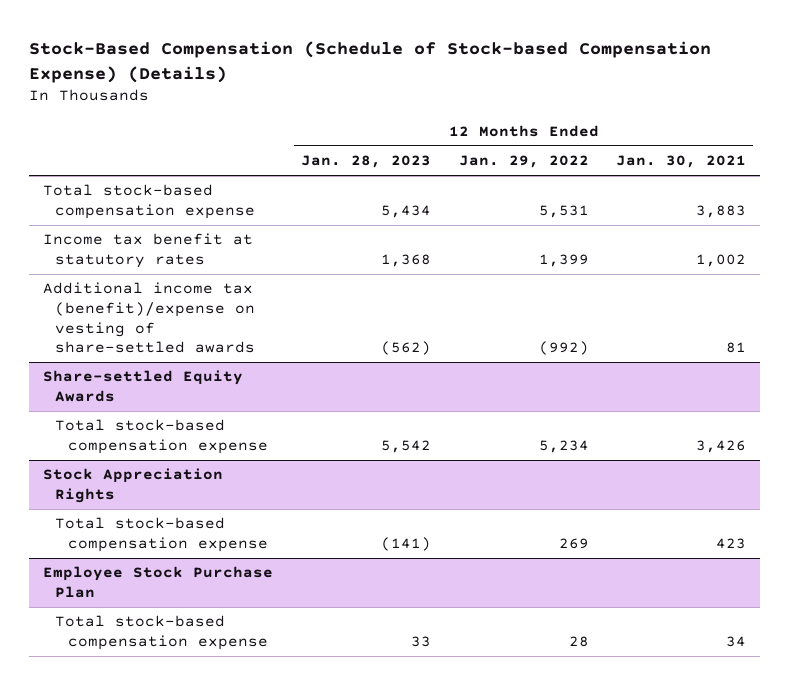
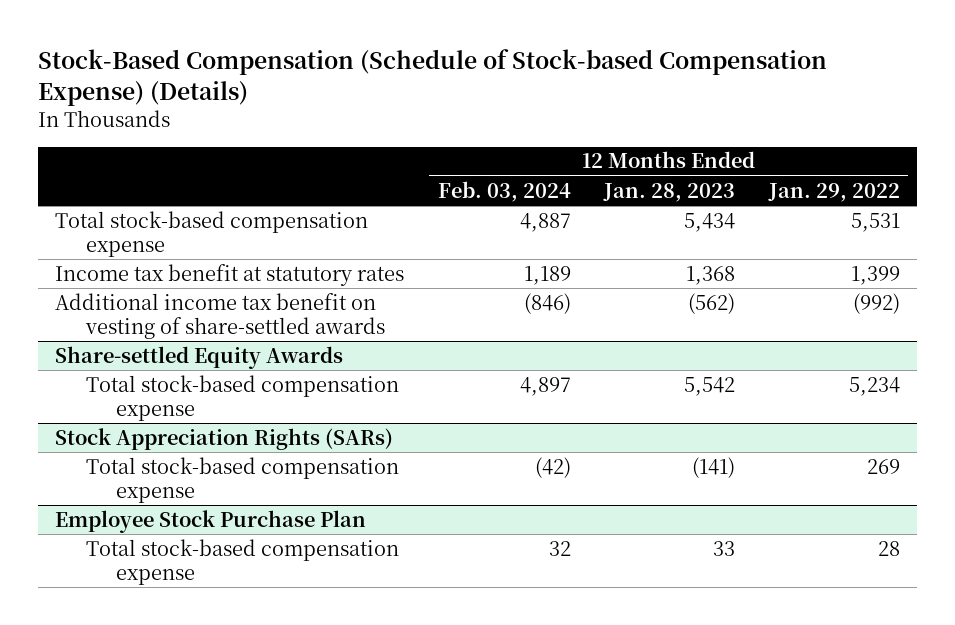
[616,155,747,169] Jan. 30, 2021 -> none
none -> [437,180,571,202] Feb. 03, 2024
[42,282,256,354] Additional income tax (benefit)/expense on vesting of share-settled awards -> [55,292,385,339] Additional income tax benefit on vesting of share-settled awards
[42,468,223,504] Stock Appreciation Rights -> [55,427,394,450] Stock Appreciation Rights (SARs)

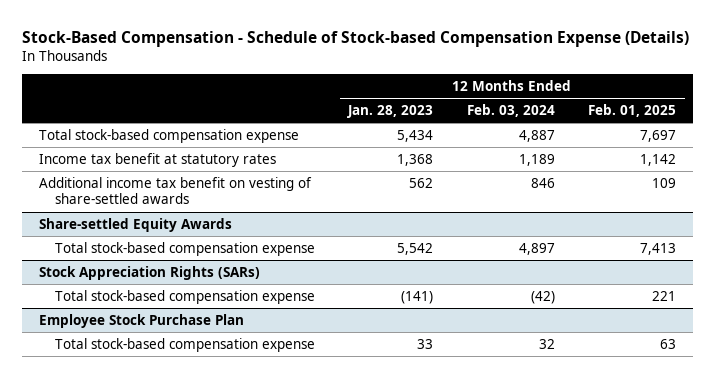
[38,49,828,106] Stock-Based Compensation (Schedule of Stock-based Compensation Expense) (Details) -> [21,30,689,47] Stock-Based Compensation - Schedule of Stock-based Compensation Expense (Details)
[767,182,900,202] Jan. 29, 2022 -> none
none -> [588,104,677,118] Feb. 01, 2025
[523,292,571,314] (846) -> [530,177,555,188] 846
[688,292,736,314] (562) -> [409,177,434,188] 562

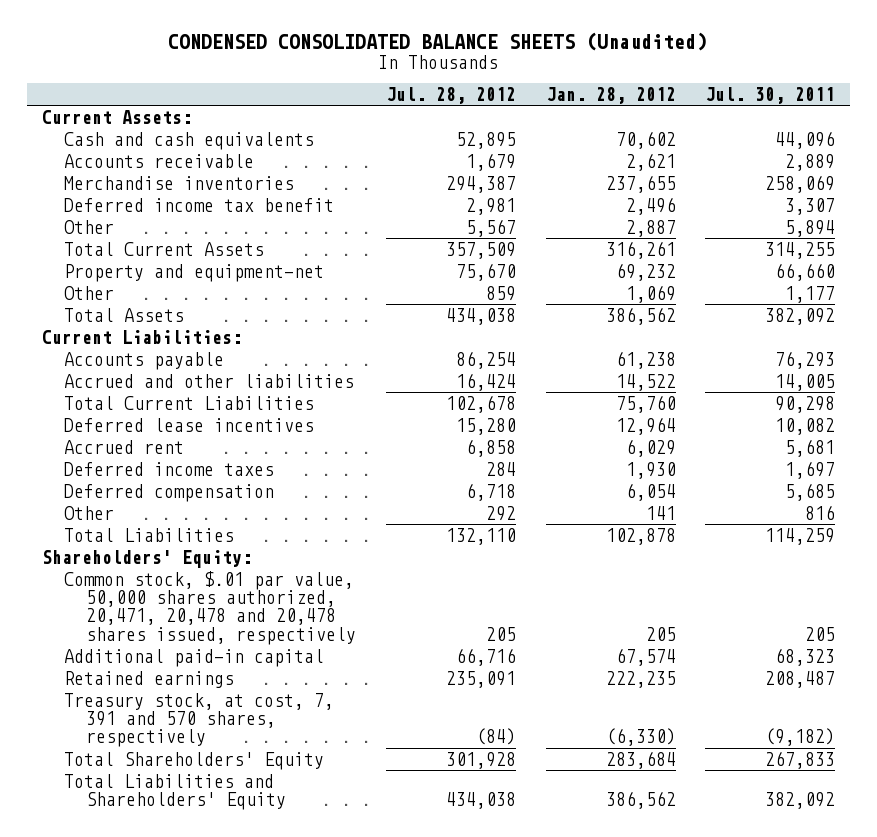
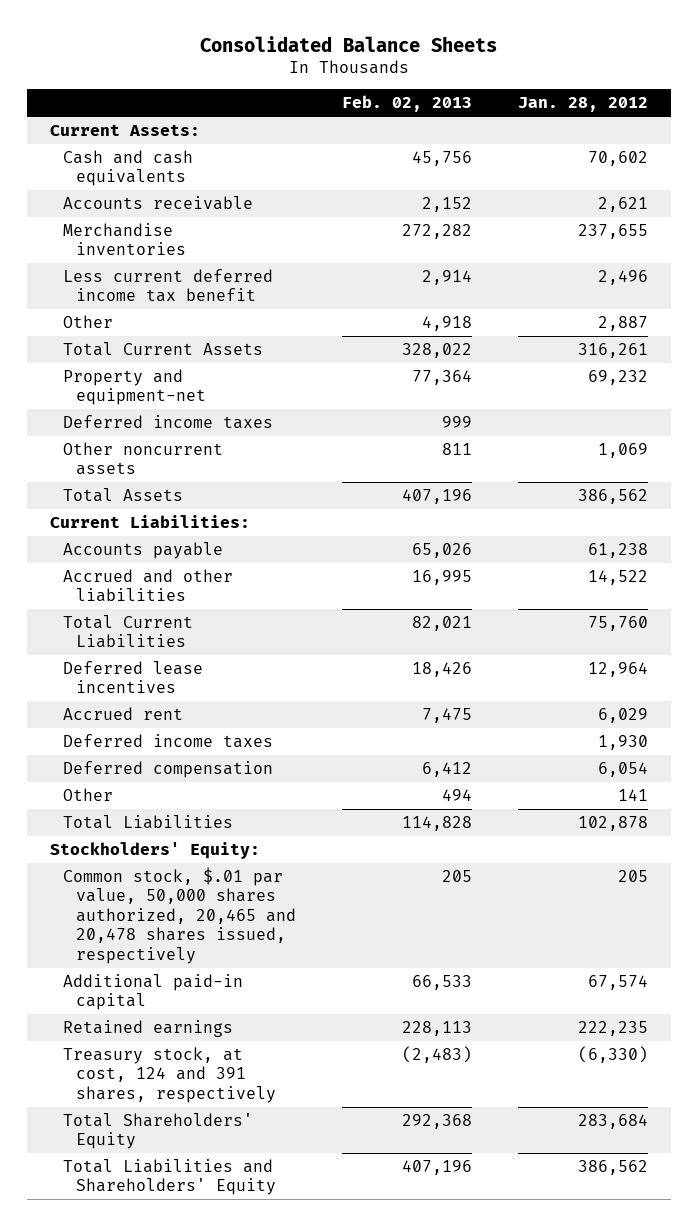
[168,32,708,52] CONDENSED CONSOLIDATED BALANCE SHEETS (Unaudited) -> [199,35,497,52] Consolidated Balance Sheets
[386,86,517,104] Jul. 28, 2012 -> none
[705,86,836,104] Jul. 30, 2011 -> none
none -> [341,95,472,113] Feb. 02, 2013
[64,197,335,212] Deferred income tax benefit -> [62,268,273,303] Less current deferred income tax benefit
none -> [62,414,273,429] Deferred income taxes
[64,285,115,300] Other -> [62,441,223,476] Other noncurrent assets
[41,549,252,568] Shareholders' Equity: -> [49,841,260,859] Stockholders' Equity:
[64,570,357,645] Common stock, $.01 par value, 50,000 shares authorized, 20,471, 20,478 and 20,478 shares issued, respectively -> [62,866,296,964] Common stock, $.01 par value, 50,000 shares authorized, 20,465 and 20,478 shares issued, respectively
[64,692,335,748] Treasury stock, at cost, 7, 391 and 570 shares, respectively -> [62,1046,276,1103] Treasury stock, at cost, 124 and 391 shares, respectively

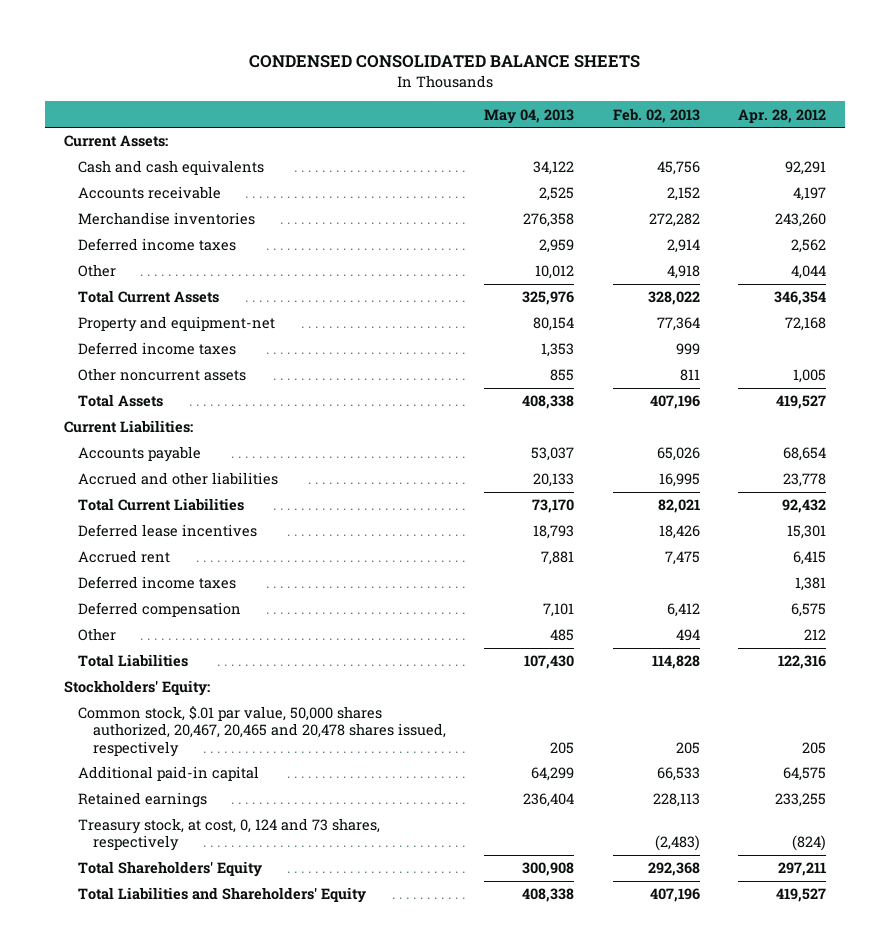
[199,35,497,52] Consolidated Balance Sheets -> [248,55,640,69] CONDENSED CONSOLIDATED BALANCE SHEETS
[517,97,648,113] Jan. 28, 2012 -> none
none -> [484,108,575,124] May 04, 2013
none -> [738,108,827,123] Apr. 28, 2012
[62,268,273,303] Less current deferred income tax benefit -> [78,238,237,252] Deferred income taxes
[62,866,296,964] Common stock, $.01 par value, 50,000 shares authorized, 20,465 and 20,478 shares issued, respectively -> [78,706,446,757] Common stock, $.01 par value, 50,000 shares authorized, 20,467, 20,465 and 20,478 shares issued, respectively
[62,1046,276,1103] Treasury stock, at cost, 124 and 391 shares, respectively -> [78,818,381,852] Treasury stock, at cost, 0, 124 and 73 shares, respectively

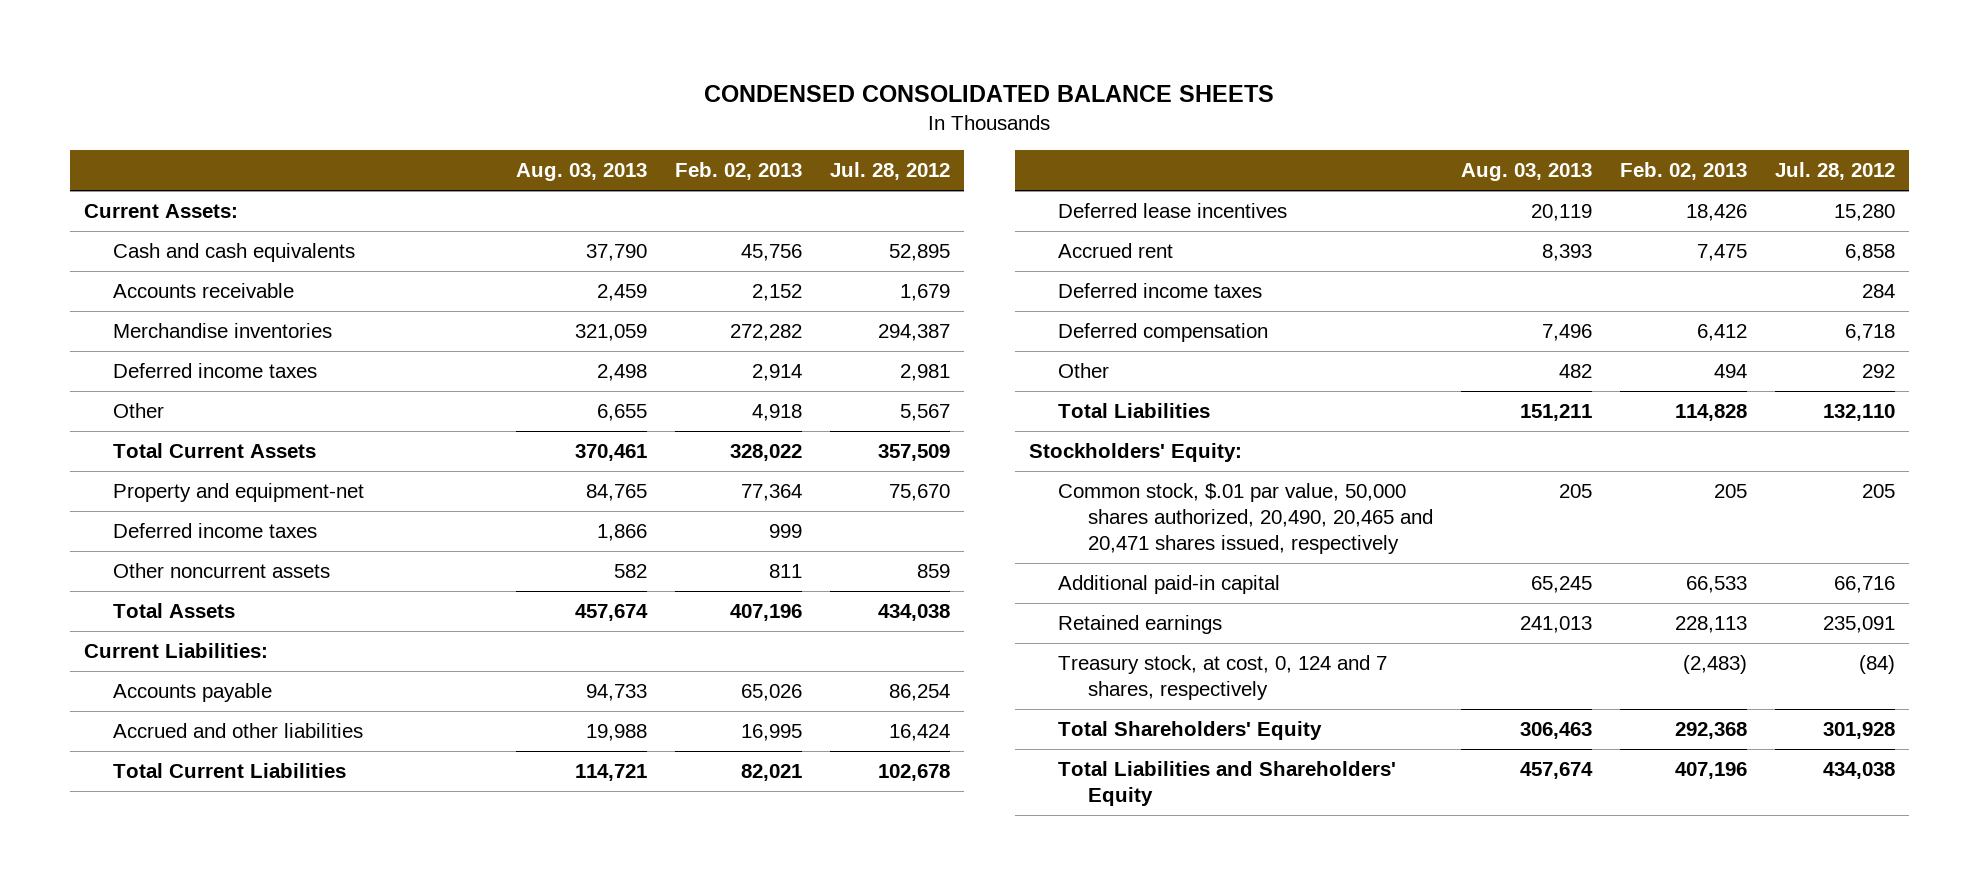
[484,108,575,124] May 04, 2013 -> none
[738,108,827,123] Apr. 28, 2012 -> none
none -> [515,163,647,182] Aug. 03, 2013
none -> [829,162,950,181] Jul. 28, 2012
[78,706,446,757] Common stock, $.01 par value, 50,000 shares authorized, 20,467, 20,465 and 20,478 shares issued, respectively -> [1058,483,1433,554] Common stock, $.01 par value, 50,000 shares authorized, 20,490, 20,465 and 20,471 shares issued, respectively
[78,818,381,852] Treasury stock, at cost, 0, 124 and 73 shares, respectively -> [1058,655,1388,700] Treasury stock, at cost, 0, 124 and 7 shares, respectively

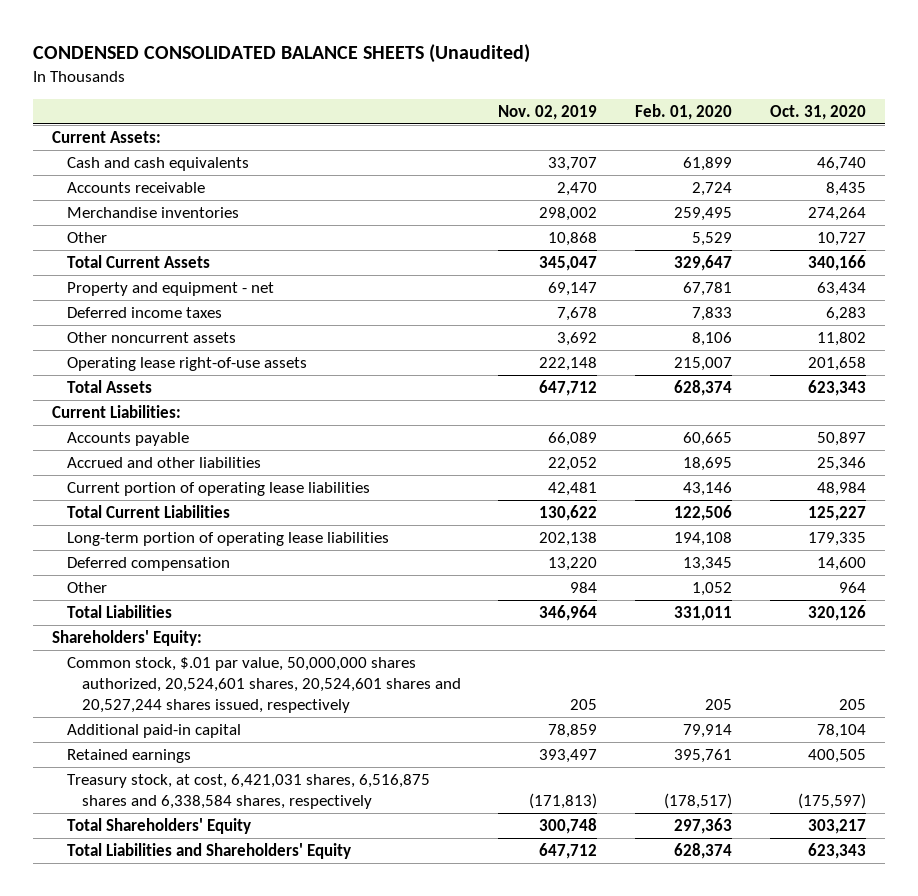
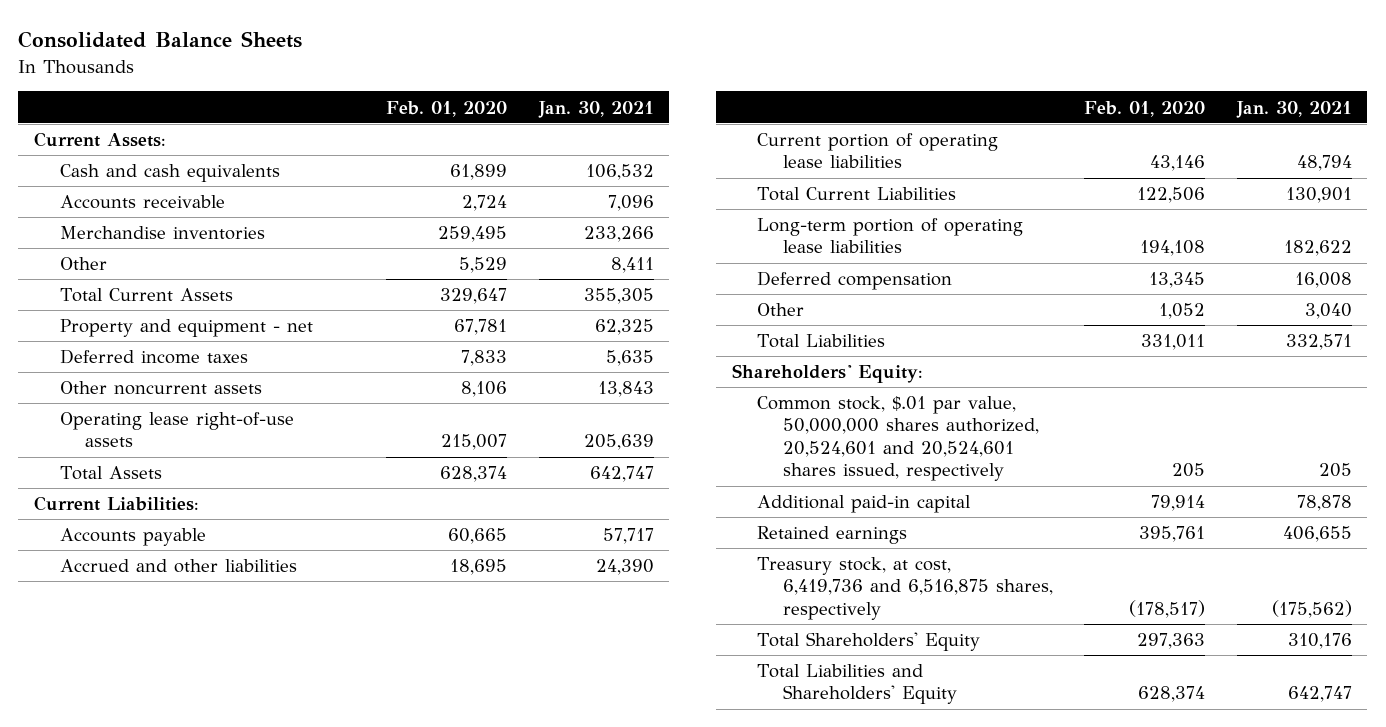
[32,44,530,64] CONDENSED CONSOLIDATED BALANCE SHEETS (Unaudited) -> [18,31,303,49] Consolidated Balance Sheets
[498,104,598,120] Nov. 02, 2019 -> none
[770,104,867,120] Oct. 31, 2020 -> none
none -> [537,100,654,118] Jan. 30, 2021
[66,657,461,713] Common stock, $.01 par value, 50,000,000 shares authorized, 20,524,601 shares, 20,524,601 shares and 20,527,244 shares issued, respectively -> [757,396,1040,482] Common stock, $.01 par value, 50,000,000 shares authorized, 20,524,601 and 20,524,601 shares issued, respectively
[66,774,430,809] Treasury stock, at cost, 6,421,031 shares, 6,516,875 shares and 6,338,584 shares, respectively -> [757,557,1054,620] Treasury stock, at cost, 6,419,736 and 6,516,875 shares, respectively

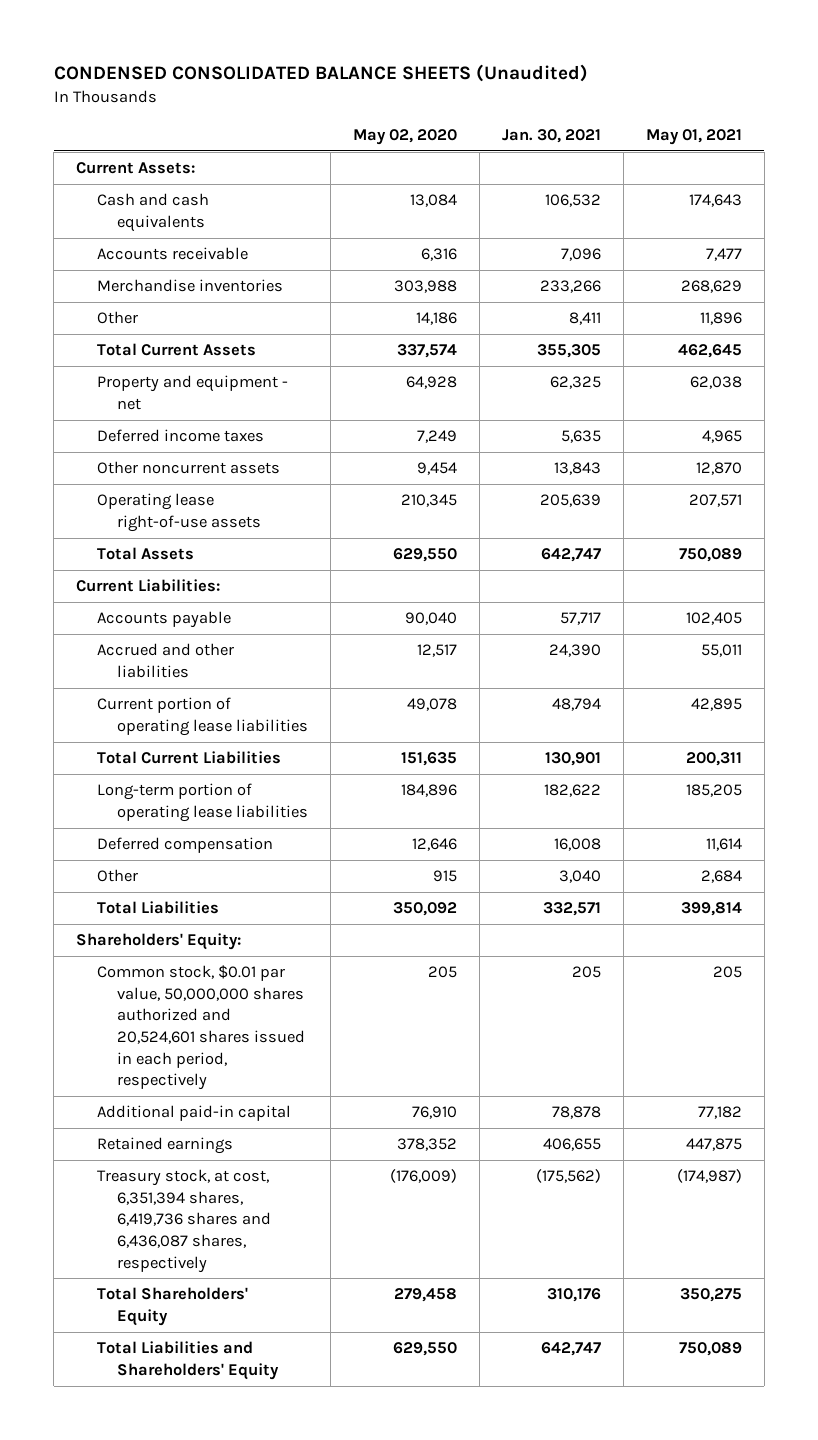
[18,31,303,49] Consolidated Balance Sheets -> [53,64,588,83] CONDENSED CONSOLIDATED BALANCE SHEETS (Unaudited)
[386,100,508,117] Feb. 01, 2020 -> none
none -> [353,128,458,145] May 02, 2020
none -> [645,128,742,145] May 01, 2021
[757,396,1040,482] Common stock, $.01 par value, 50,000,000 shares authorized, 20,524,601 and 20,524,601 shares issued, respectively -> [96,965,306,1091] Common stock, $0.01 par value, 50,000,000 shares authorized and 20,524,601 shares issued in each period, respectively
[757,557,1054,620] Treasury stock, at cost, 6,419,736 and 6,516,875 shares, respectively -> [96,1169,272,1273] Treasury stock, at cost, 6,351,394 shares, 6,419,736 shares and 6,436,087 shares, respectively

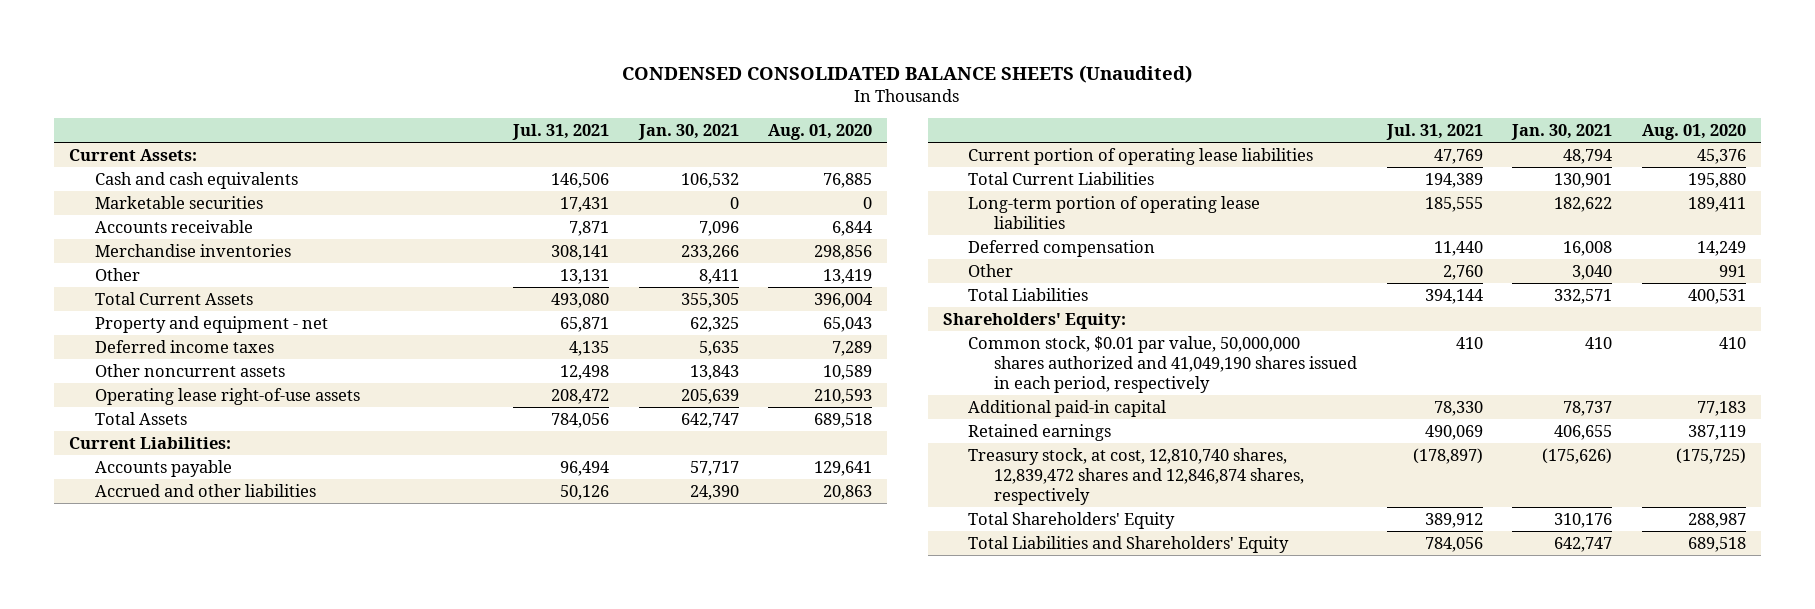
[353,128,458,145] May 02, 2020 -> none
[645,128,742,145] May 01, 2021 -> none
none -> [512,123,610,140] Jul. 31, 2021
none -> [768,123,873,140] Aug. 01, 2020
none -> [94,196,263,210] Marketable securities
[96,965,306,1091] Common stock, $0.01 par value, 50,000,000 shares authorized and 20,524,601 shares issued in each period, respectively -> [968,336,1358,393] Common stock, $0.01 par value, 50,000,000 shares authorized and 41,049,190 shares issued in each period, respectively
[571,966,601,979] 205 -> [1585,337,1613,350] 410
[551,1106,601,1120] 78,878 -> [1563,401,1613,417] 78,737
[96,1169,272,1273] Treasury stock, at cost, 6,351,394 shares, 6,419,736 shares and 6,436,087 shares, respectively -> [968,448,1305,505] Treasury stock, at cost, 12,810,740 shares, 12,839,472 shares and 12,846,874 shares, respectively
[535,1169,601,1184] (175,562) -> [1542,448,1613,465] (175,626)

